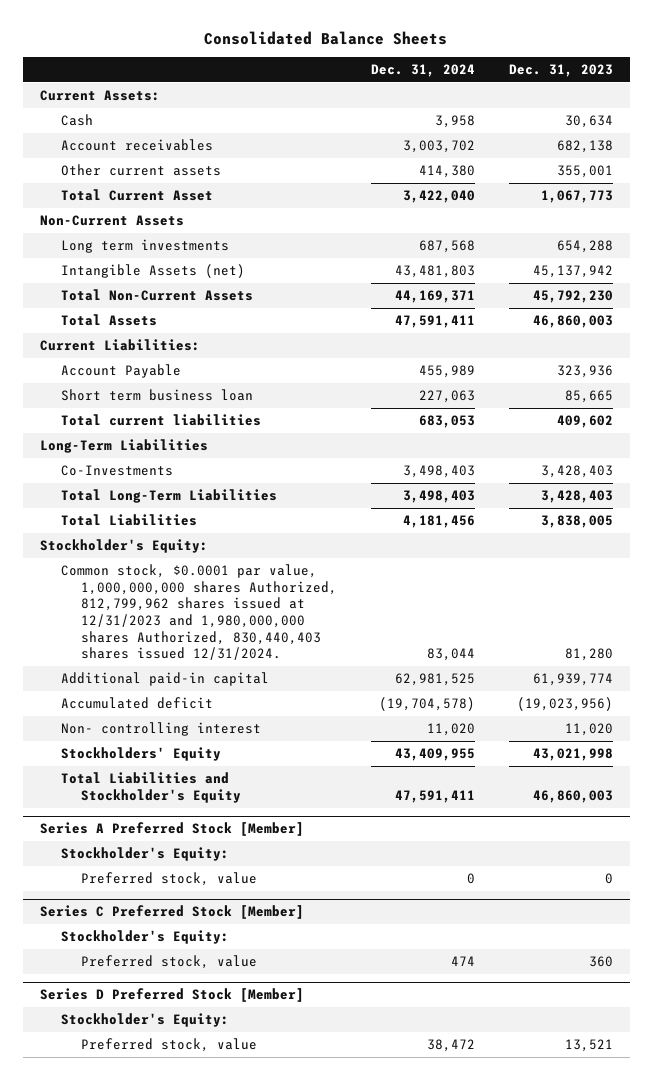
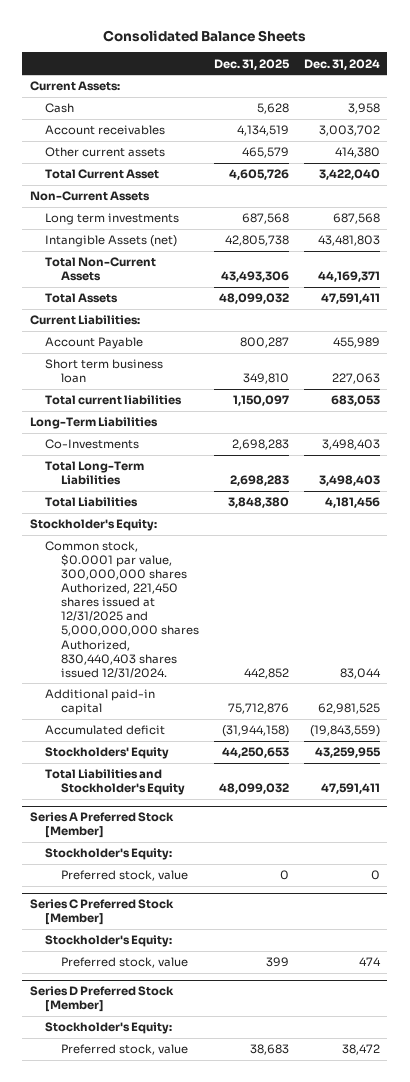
[509,64,614,78] Dec. 31, 2023 -> none
none -> [213,58,290,70] Dec. 31, 2025
[60,564,338,661] Common stock, $0.0001 par value, 1,000,000,000 shares Authorized, 812,799,962 shares issued at 12/31/2023 and 1,980,000,000 shares Authorized, 830,440,403 shares issued 12/31/2024. -> [45,541,199,678] Common stock, $0.0001 par value, 300,000,000 shares Authorized, 221,450 shares issued at 12/31/2025 and 5,000,000,000 shares Authorized, 830,440,403 shares issued 12/31/2024.
[60,722,261,737] Non- controlling interest -> none
[379,697,476,712] (19,704,578) -> [309,725,380,738] (19,843,559)
[395,748,476,762] 43,409,955 -> [314,747,381,759] 43,259,955

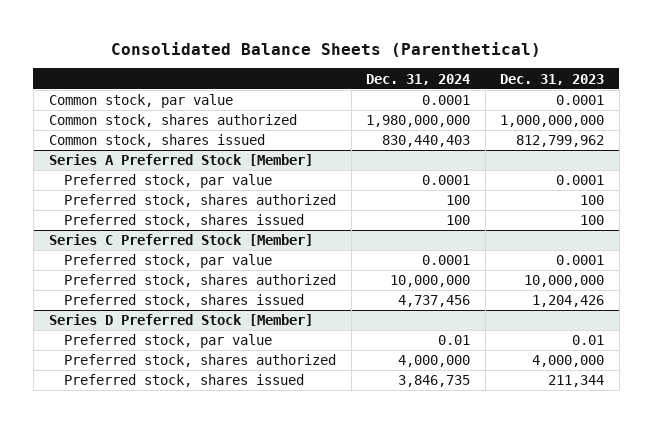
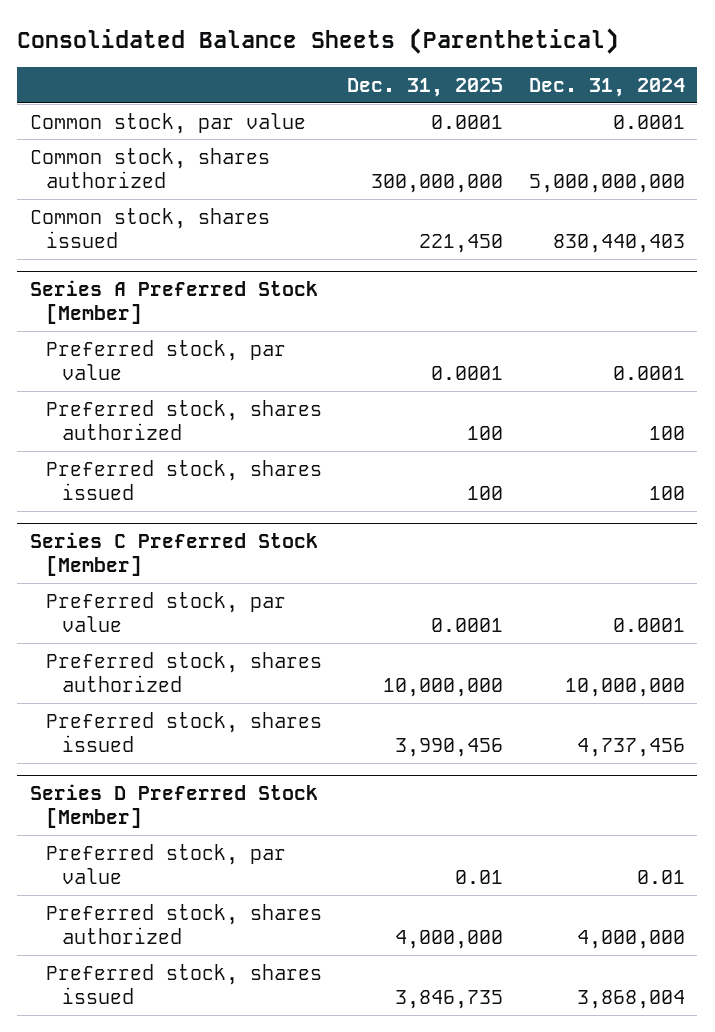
[500,73,605,85] Dec. 31, 2023 -> none
none -> [347,77,504,97] Dec. 31, 2025
[366,115,471,128] 1,980,000,000 -> [528,173,685,193] 5,000,000,000
[398,375,471,388] 3,846,735 -> [576,989,685,1009] 3,868,004

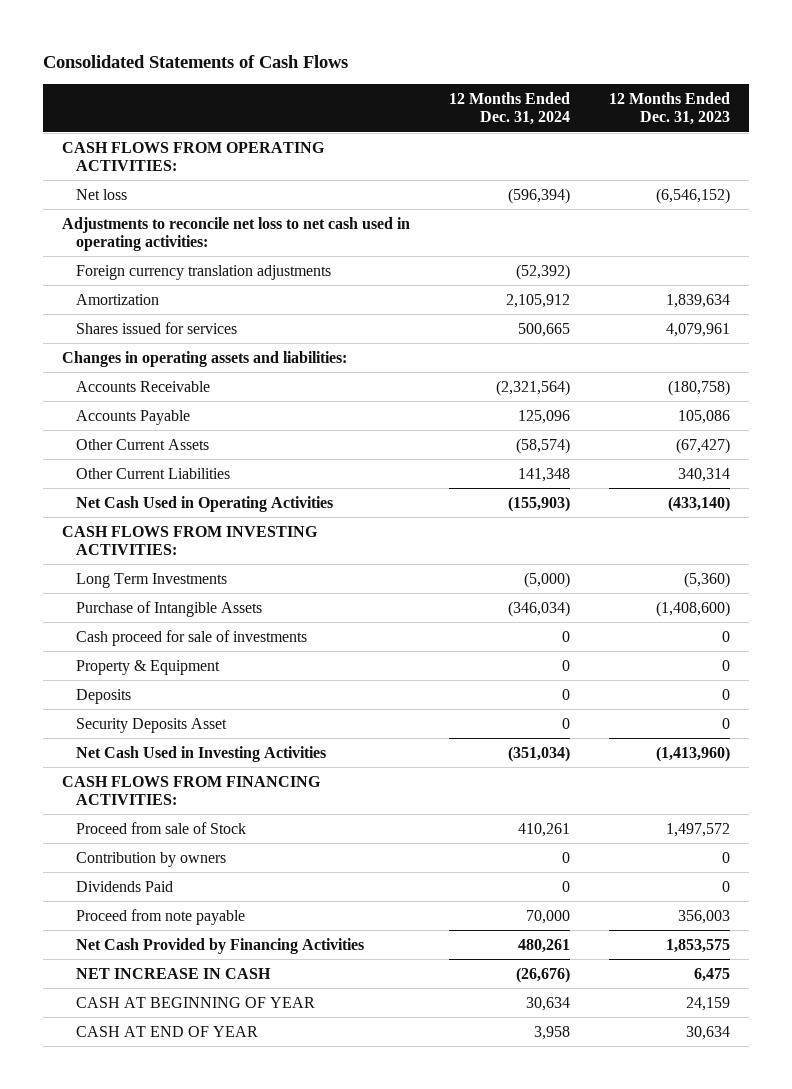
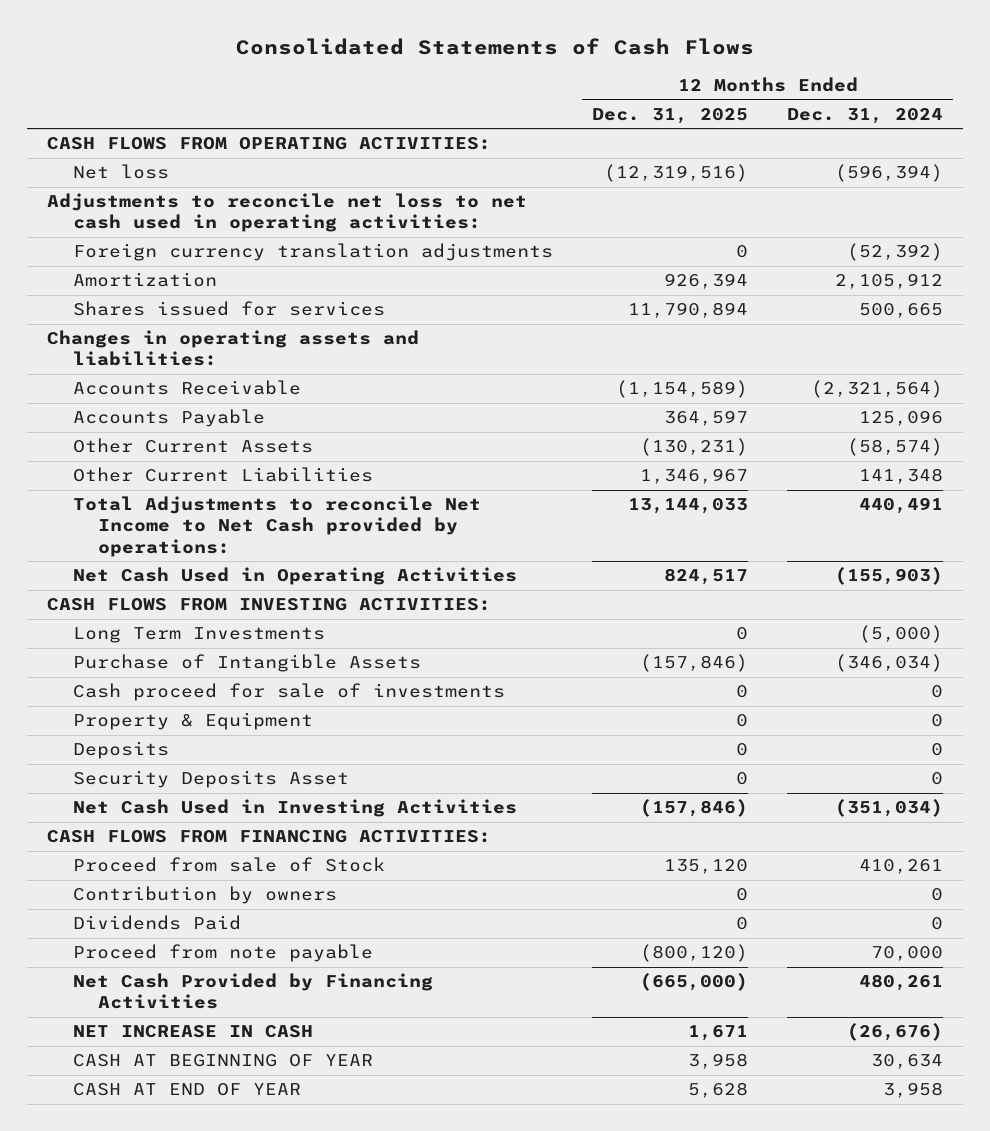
[608,91,730,126] 12 Months Ended Dec. 31, 2023 -> none
none -> [592,107,749,124] Dec. 31, 2025
none -> [72,496,481,557] Total Adjustments to reconcile Net Income to Net Cash provided by operations:

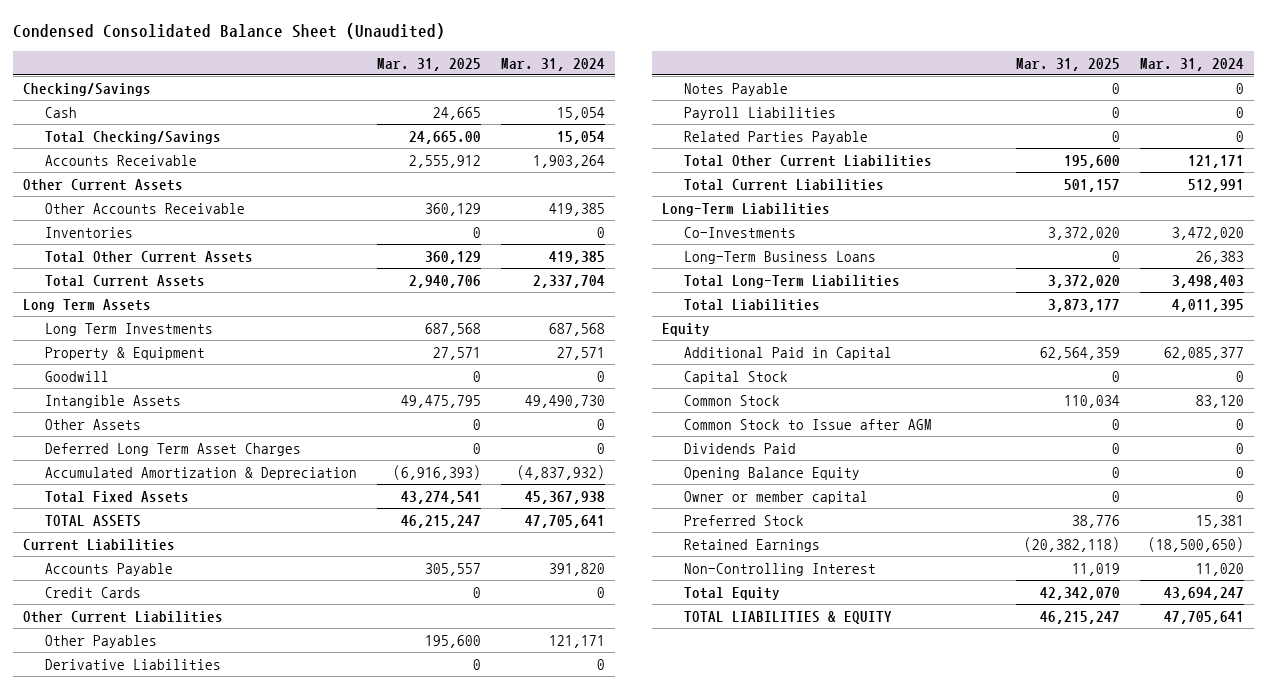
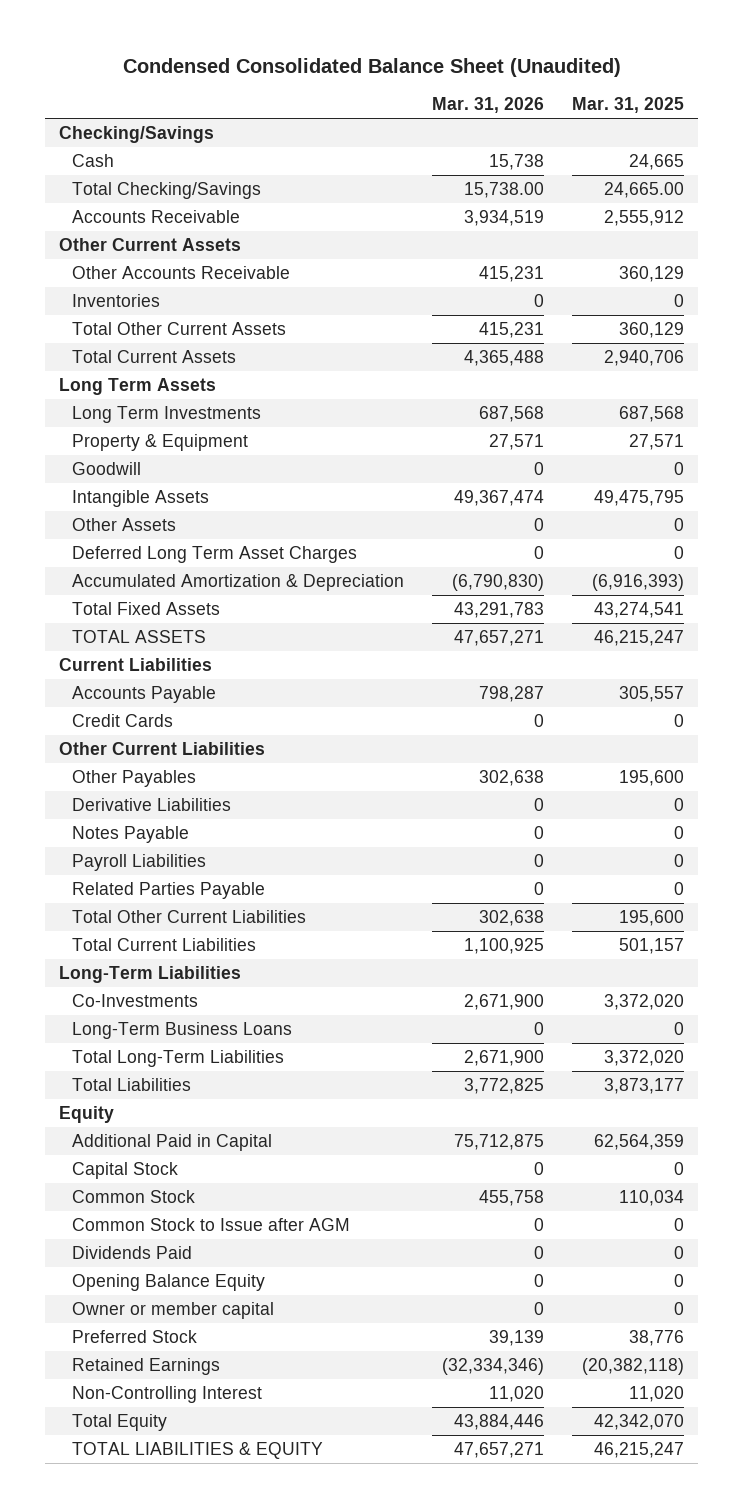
[500,57,605,71] Mar. 31, 2024 -> none
none -> [431,97,544,114] Mar. 31, 2026
[1071,562,1120,576] 11,019 -> [628,1386,684,1403] 11,020

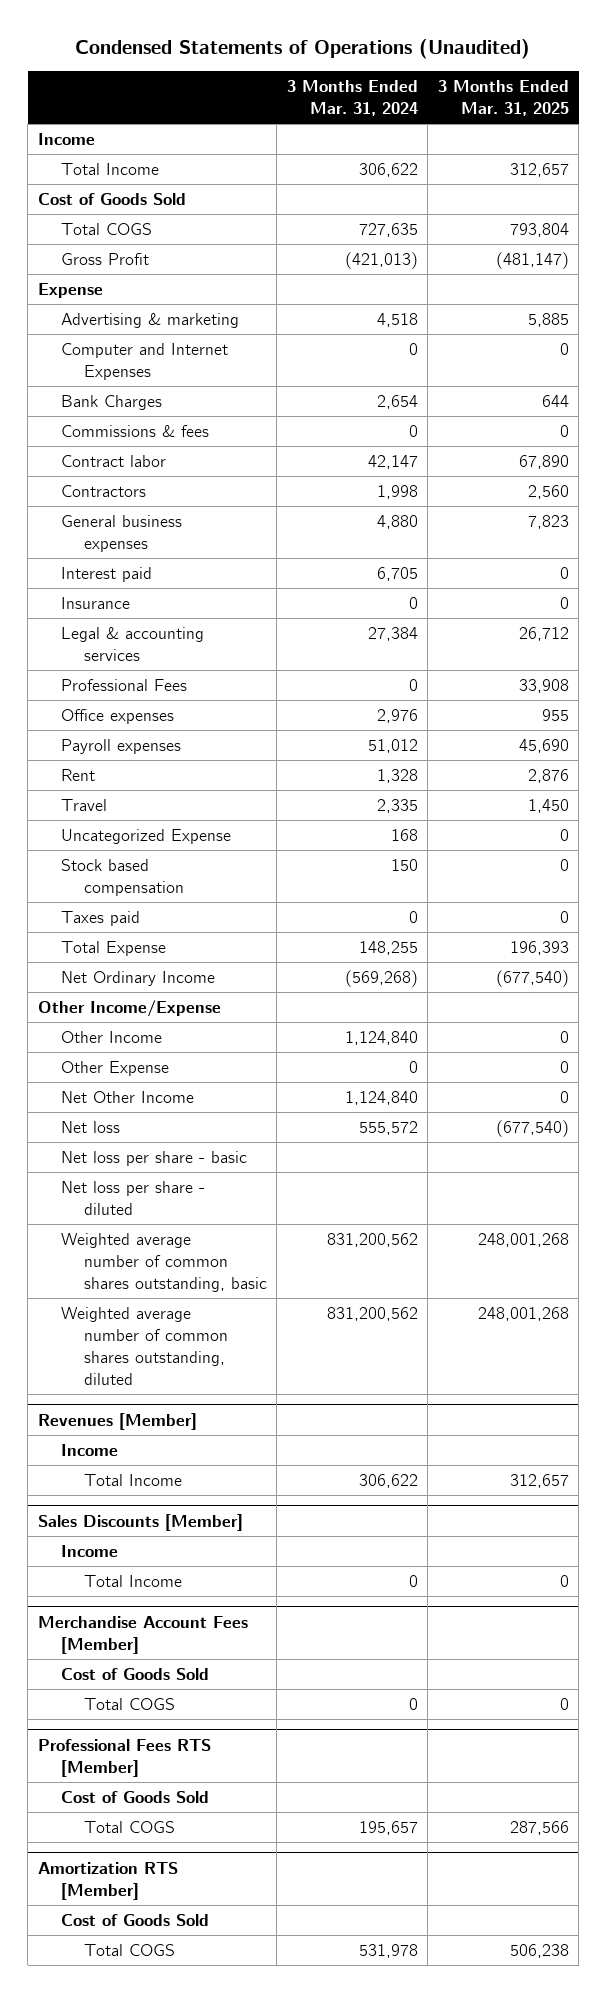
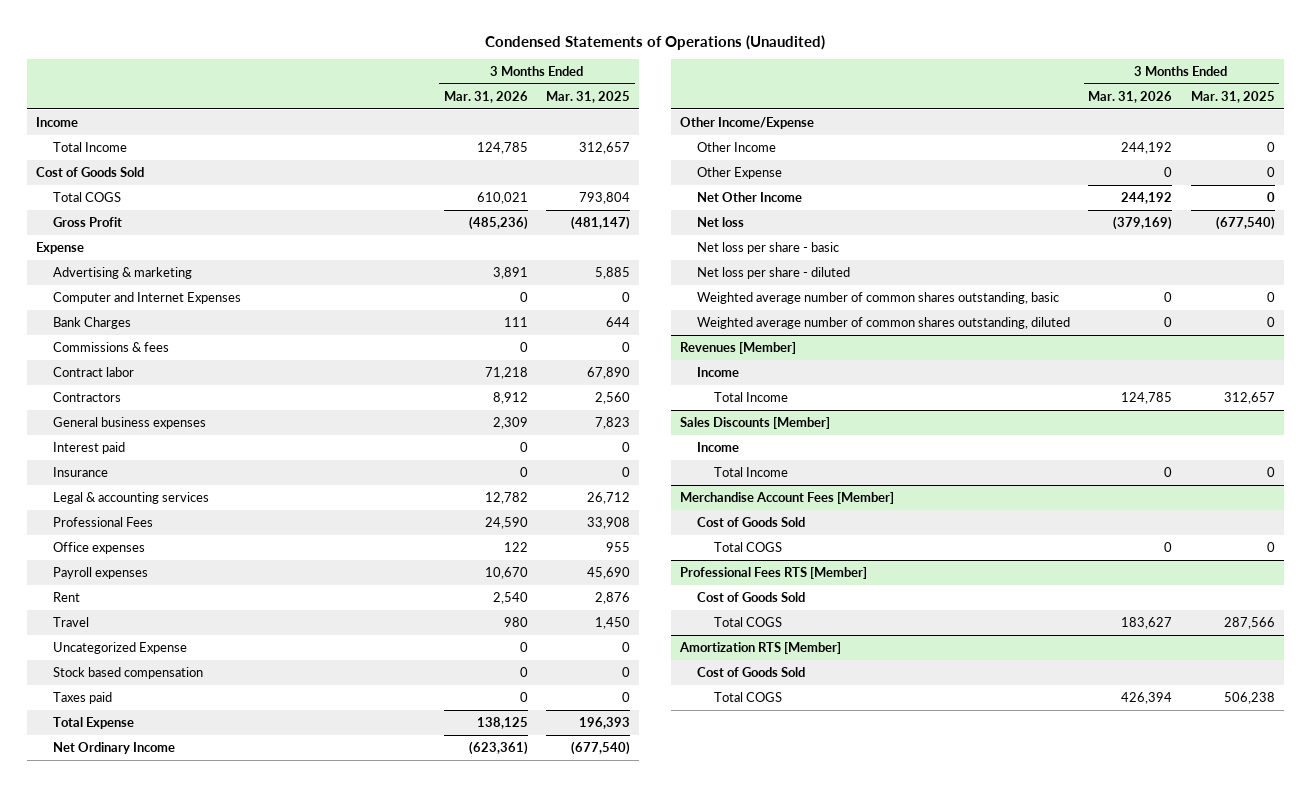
[286,80,418,117] 3 Months Ended Mar. 31, 2024 -> none
none -> [443,90,528,103] Mar. 31, 2026
[477,1232,569,1247] 248,001,268 -> [1266,291,1275,302] 0
[477,1306,569,1321] 248,001,268 -> [1266,316,1275,327] 0

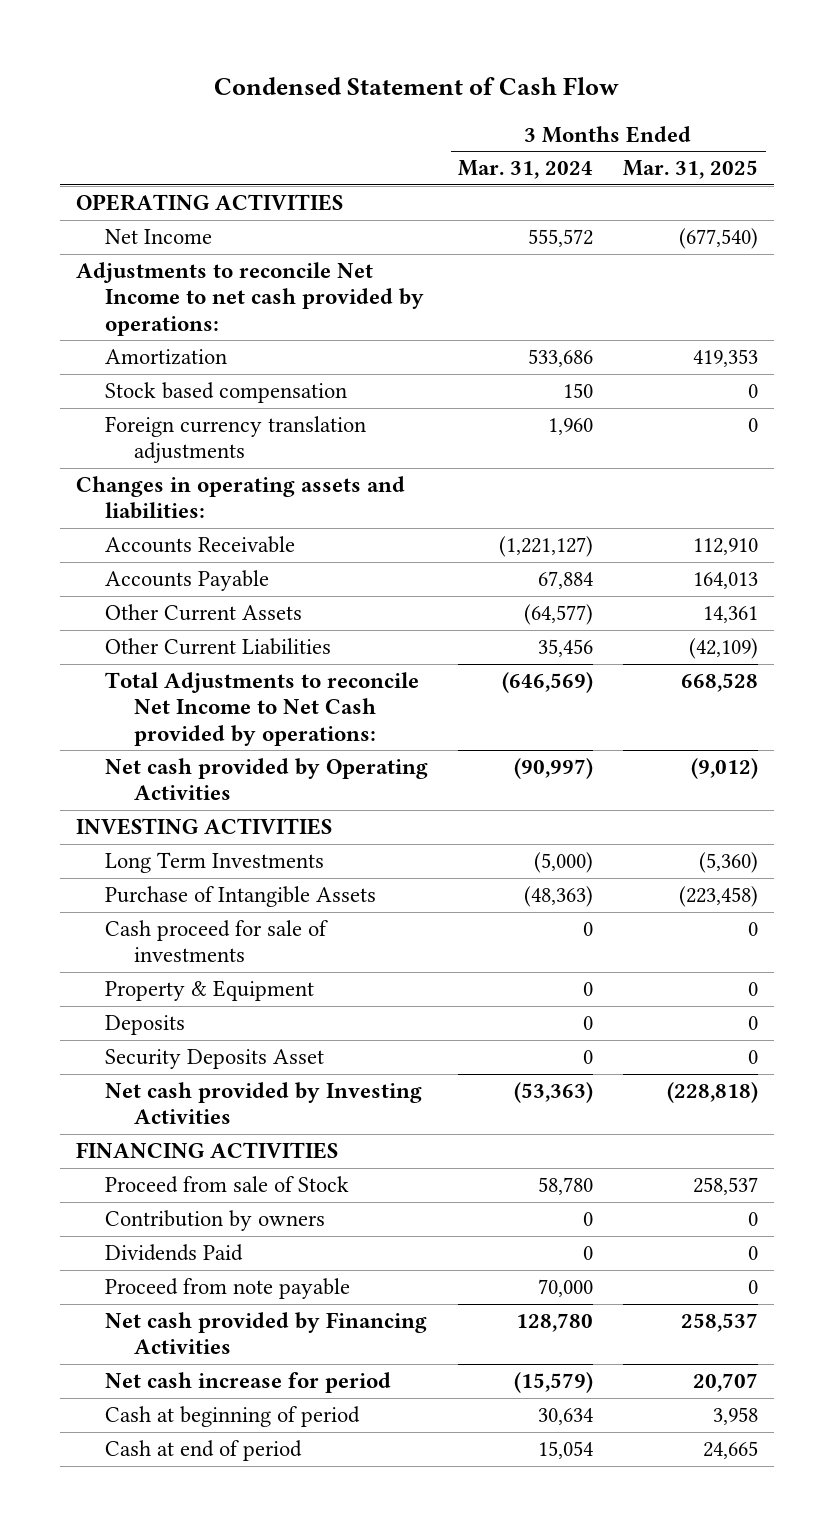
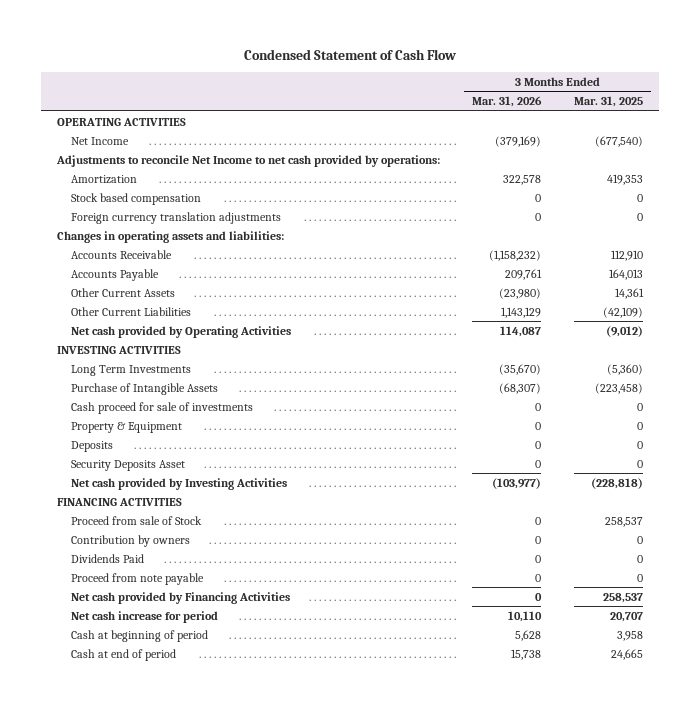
[458,160,594,180] Mar. 31, 2024 -> none
none -> [472,96,543,108] Mar. 31, 2026
[104,672,419,746] Total Adjustments to reconcile Net Income to Net Cash provided by operations: -> none

